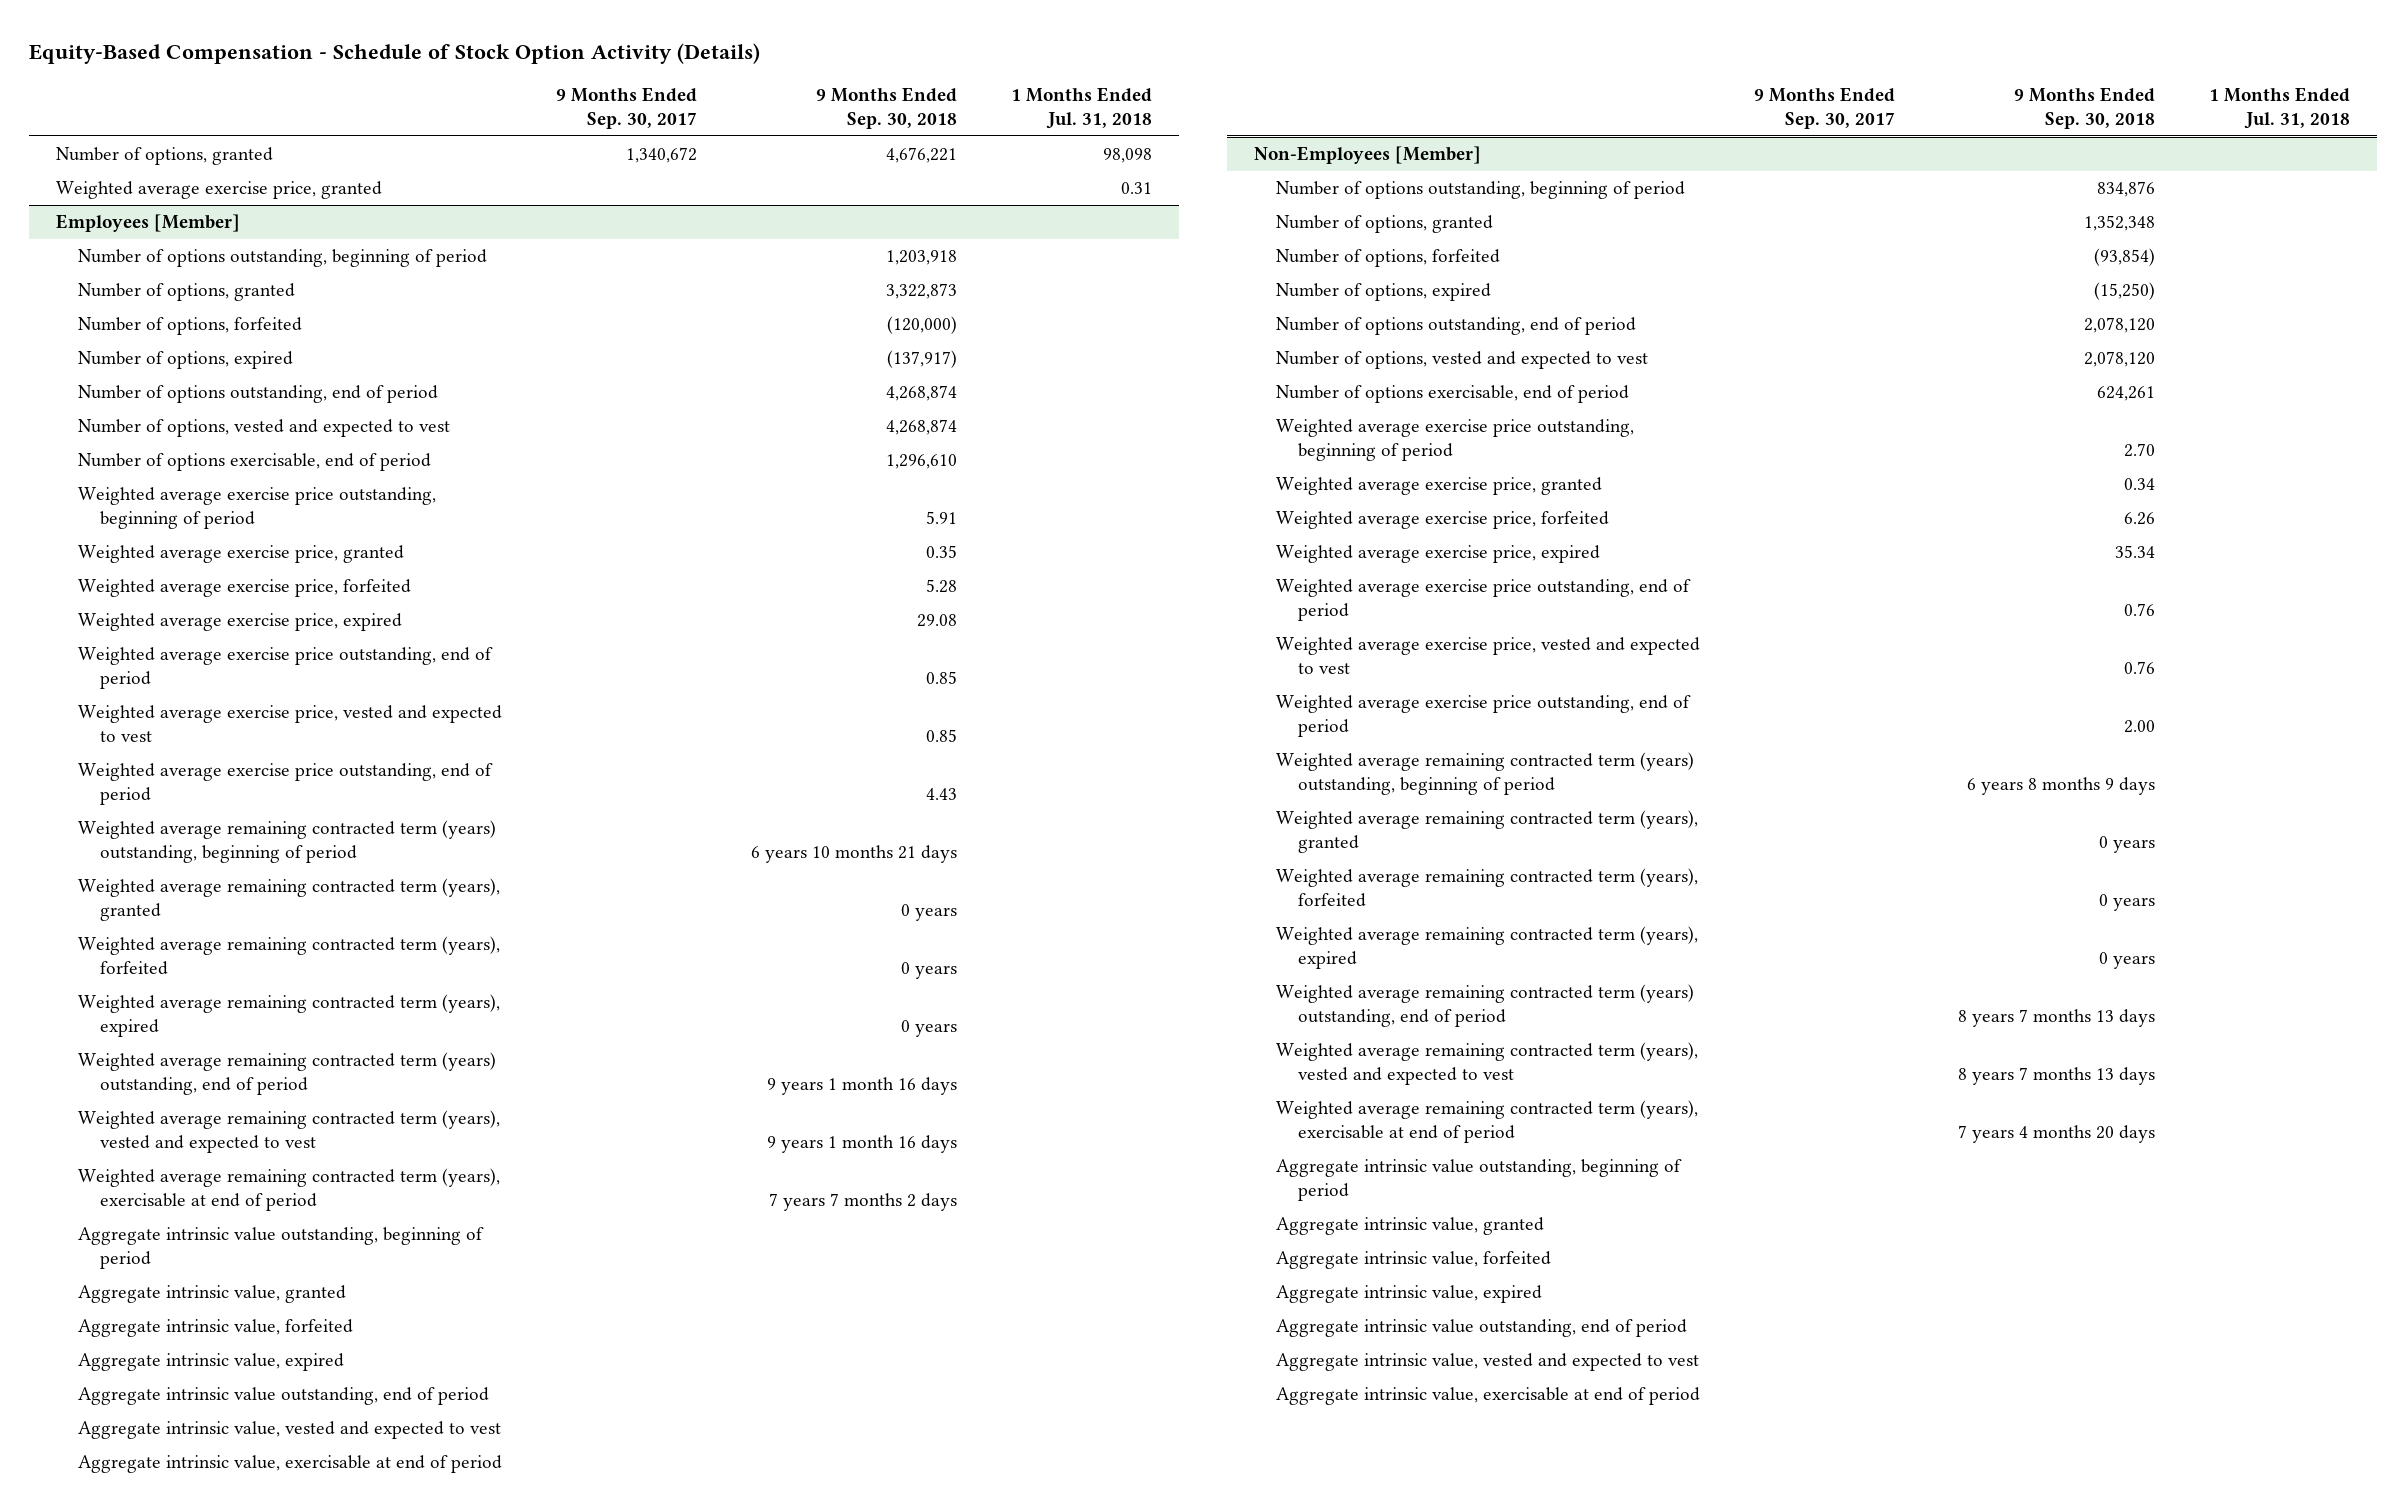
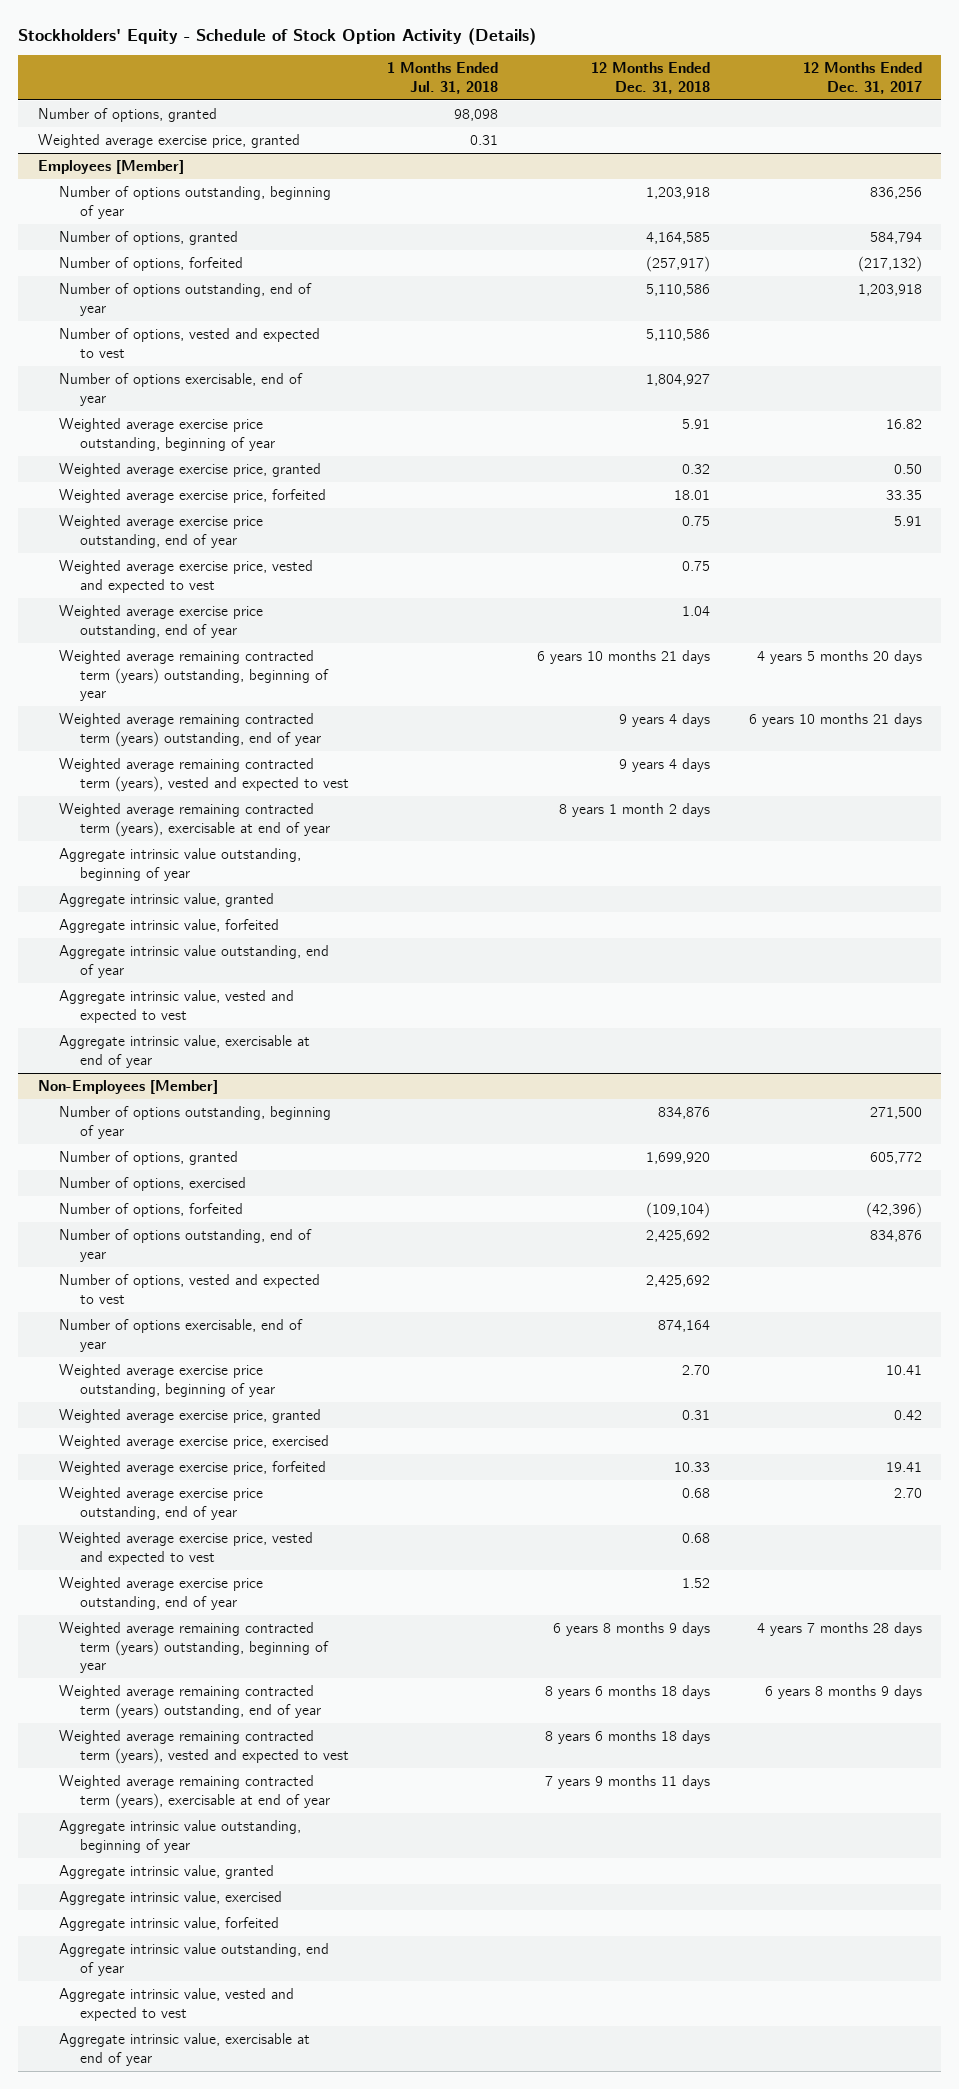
[29,43,761,65] Equity-Based Compensation - Schedule of Stock Option Activity (Details) -> [18,27,537,45] Stockholders' Equity - Schedule of Stock Option Activity (Details)
[556,87,698,130] 9 Months Ended Sep. 30, 2017 -> none
[816,87,958,130] 9 Months Ended Sep. 30, 2018 -> none
none -> [591,62,711,94] 12 Months Ended Dec. 31, 2018
none -> [802,62,922,94] 12 Months Ended Dec. 31, 2017
[78,249,488,268] Number of options outstanding, beginning of period -> [58,186,331,219] Number of options outstanding, beginning of year
[78,351,294,370] Number of options, expired -> none
[78,385,439,404] Number of options outstanding, end of period -> [58,283,312,316] Number of options outstanding, end of year
[78,453,432,472] Number of options exercisable, end of period -> [58,373,303,406] Number of options exercisable, end of year
[78,487,437,529] Weighted average exercise price outstanding, beginning of period -> [58,418,275,451] Weighted average exercise price outstanding, beginning of year
[78,613,403,632] Weighted average exercise price, expired -> none
[78,647,494,689] Weighted average exercise price outstanding, end of period -> [58,515,263,548] Weighted average exercise price outstanding, end of year
[78,878,501,921] Weighted average remaining contracted term (years), granted -> none
[78,936,501,975] Weighted average remaining contracted term (years), forfeited -> none
[78,994,501,1037] Weighted average remaining contracted term (years), expired -> none
[78,763,494,805] Weighted average exercise price outstanding, end of period -> [58,605,263,638] Weighted average exercise price outstanding, end of year
[78,820,497,863] Weighted average remaining contracted term (years) outstanding, beginning of period -> [58,650,329,701] Weighted average remaining contracted term (years) outstanding, beginning of year
[78,1052,497,1095] Weighted average remaining contracted term (years) outstanding, end of period -> [58,713,321,747] Weighted average remaining contracted term (years) outstanding, end of year
[78,1168,501,1211] Weighted average remaining contracted term (years), exercisable at end of period -> [58,803,330,837] Weighted average remaining contracted term (years), exercisable at end of year
[78,1227,485,1269] Aggregate intrinsic value outstanding, beginning of period -> [58,848,301,881] Aggregate intrinsic value outstanding, beginning of year
[78,1353,345,1372] Aggregate intrinsic value, expired -> none
[78,1387,490,1406] Aggregate intrinsic value outstanding, end of period -> [58,945,329,978] Aggregate intrinsic value outstanding, end of year
[78,1455,503,1474] Aggregate intrinsic value, exercisable at end of period -> [58,1035,310,1068] Aggregate intrinsic value, exercisable at end of year
[1276,181,1686,200] Number of options outstanding, beginning of period -> [58,1106,331,1139] Number of options outstanding, beginning of year
none -> [58,1177,246,1192] Number of options, exercised
[1276,283,1492,302] Number of options, expired -> none
[1276,317,1637,336] Number of options outstanding, end of period -> [58,1229,312,1262] Number of options outstanding, end of year
[1276,385,1630,404] Number of options exercisable, end of period -> [58,1319,303,1352] Number of options exercisable, end of year
[1276,419,1635,461] Weighted average exercise price outstanding, beginning of period -> [58,1364,275,1397] Weighted average exercise price outstanding, beginning of year
none -> [58,1435,329,1450] Weighted average exercise price, exercised
[1276,545,1601,564] Weighted average exercise price, expired -> none
[1276,579,1692,621] Weighted average exercise price outstanding, end of period -> [58,1487,263,1520] Weighted average exercise price outstanding, end of year
[1276,810,1699,853] Weighted average remaining contracted term (years), granted -> none
[1276,868,1699,907] Weighted average remaining contracted term (years), forfeited -> none
[1276,926,1699,969] Weighted average remaining contracted term (years), expired -> none
[1276,695,1692,737] Weighted average exercise price outstanding, end of period -> [58,1577,263,1610] Weighted average exercise price outstanding, end of year
[1276,752,1695,795] Weighted average remaining contracted term (years) outstanding, beginning of period -> [58,1622,329,1673] Weighted average remaining contracted term (years) outstanding, beginning of year
[1276,984,1695,1027] Weighted average remaining contracted term (years) outstanding, end of period -> [58,1685,321,1719] Weighted average remaining contracted term (years) outstanding, end of year
[1276,1100,1699,1143] Weighted average remaining contracted term (years), exercisable at end of period -> [58,1775,330,1809] Weighted average remaining contracted term (years), exercisable at end of year
[1276,1159,1683,1201] Aggregate intrinsic value outstanding, beginning of period -> [58,1820,301,1853] Aggregate intrinsic value outstanding, beginning of year
none -> [58,1891,282,1906] Aggregate intrinsic value, exercised
[1276,1285,1543,1304] Aggregate intrinsic value, expired -> none
[1276,1319,1688,1338] Aggregate intrinsic value outstanding, end of period -> [58,1943,329,1976] Aggregate intrinsic value outstanding, end of year
[1276,1387,1701,1406] Aggregate intrinsic value, exercisable at end of period -> [58,2033,310,2066] Aggregate intrinsic value, exercisable at end of year

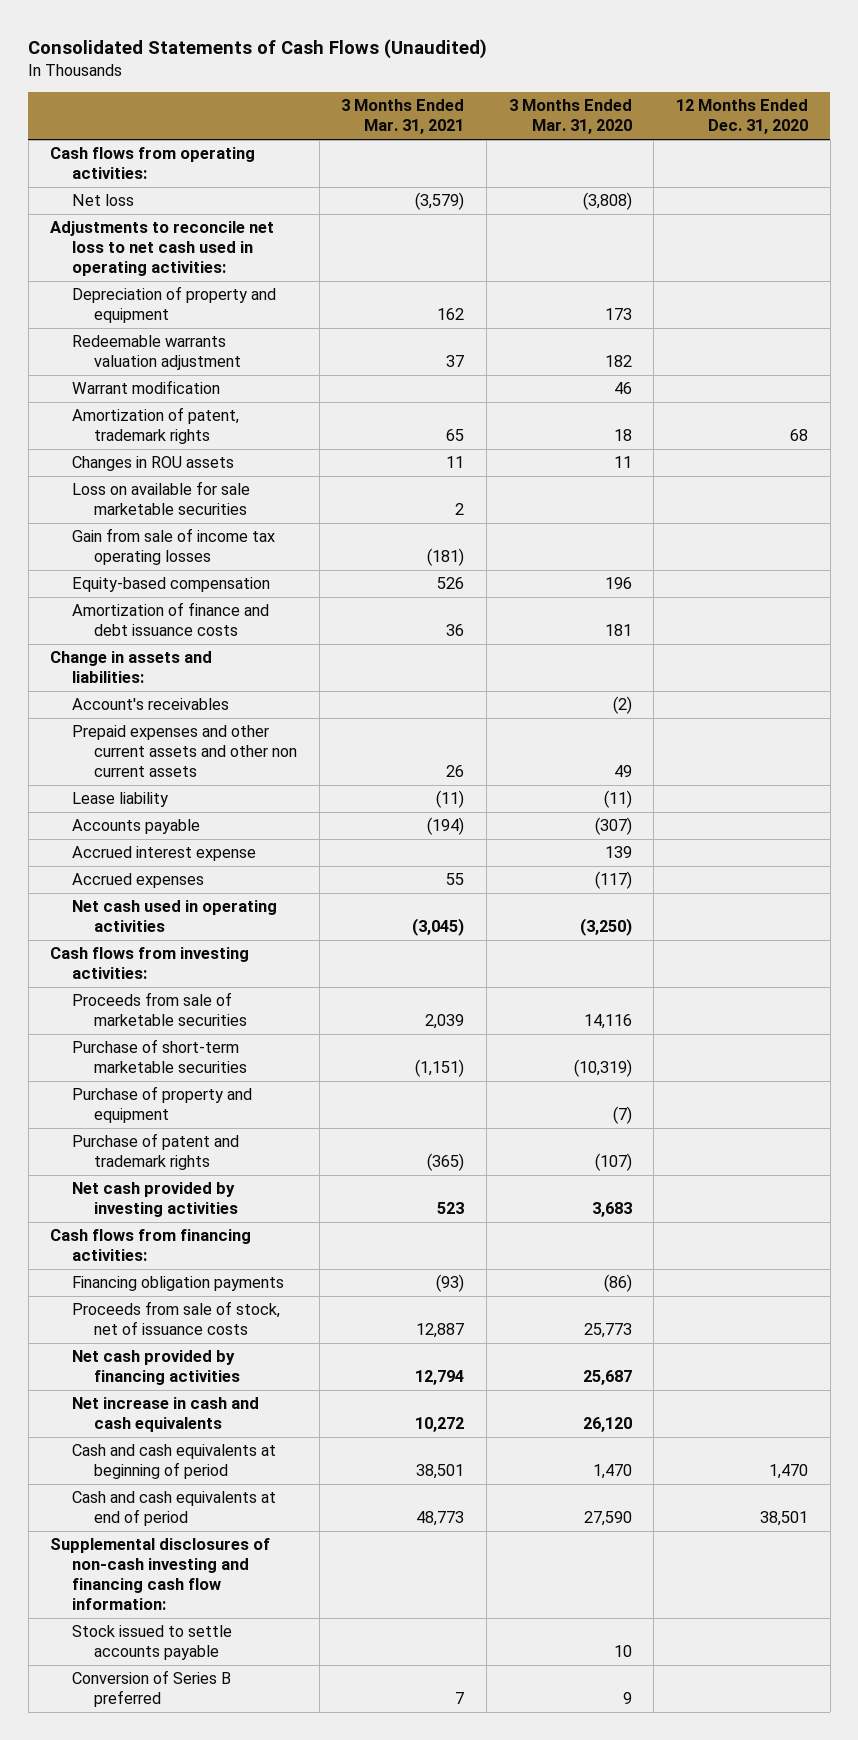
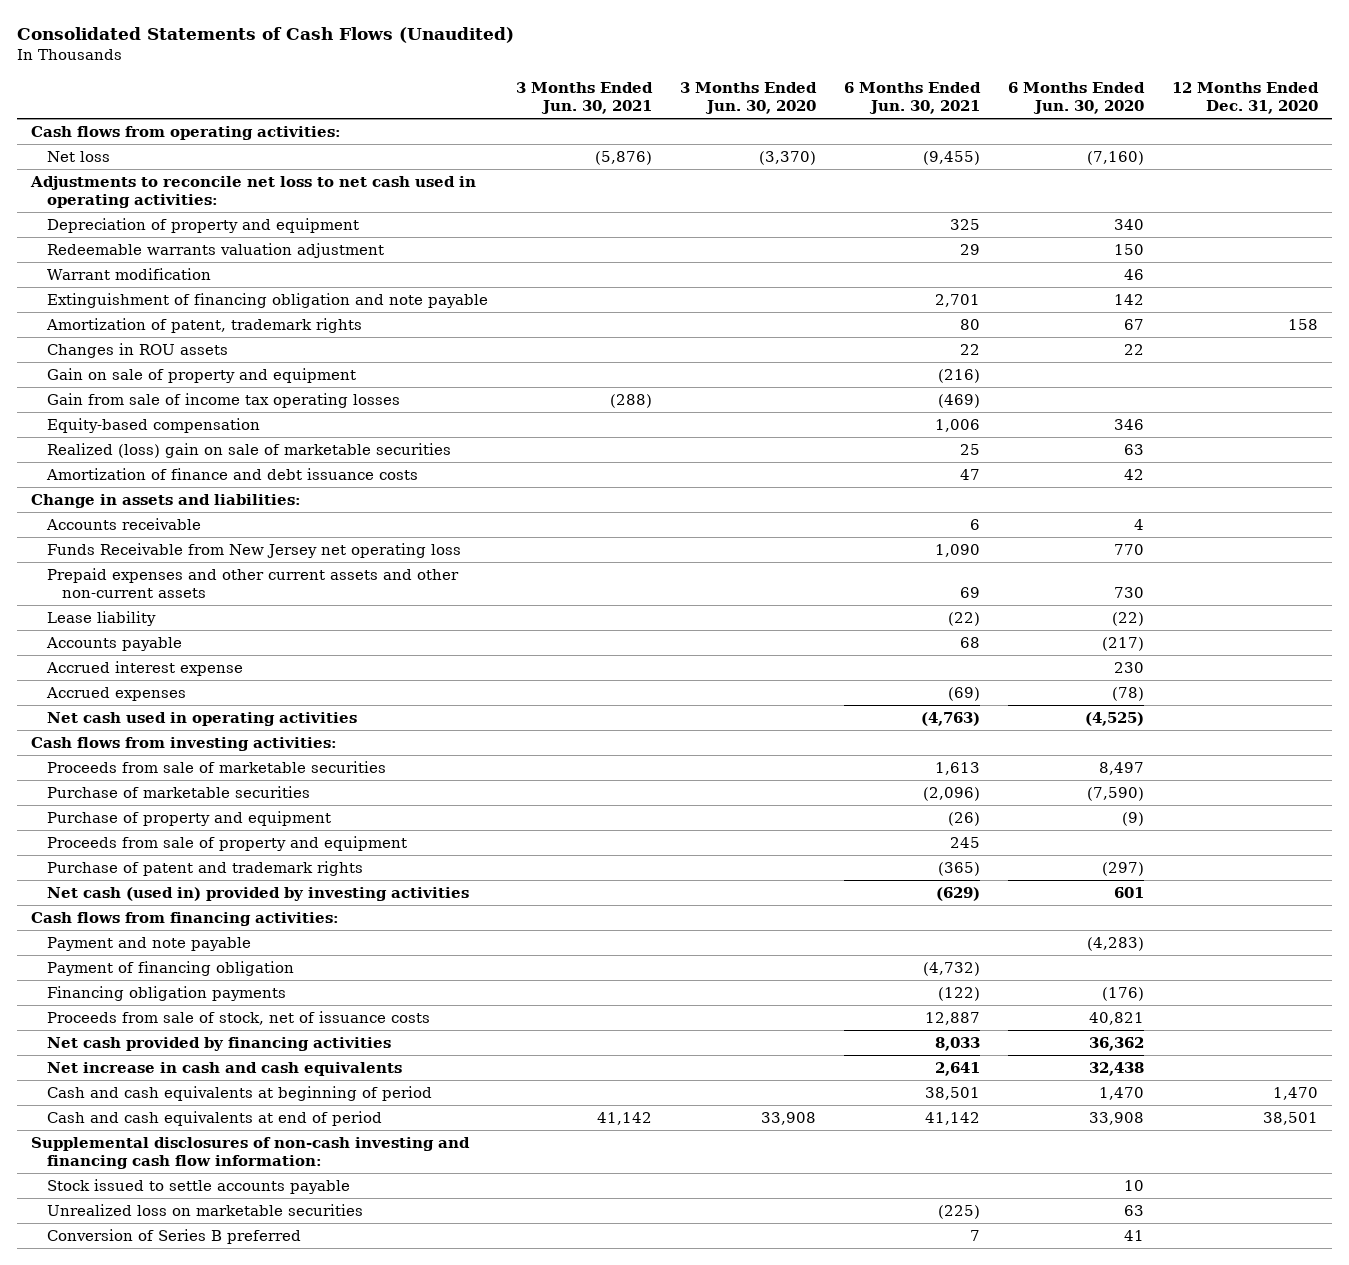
[341,99,465,135] 3 Months Ended Mar. 31, 2021 -> none
[508,99,632,135] 3 Months Ended Mar. 31, 2020 -> none
none -> [515,81,653,115] 3 Months Ended Jun. 30, 2021
none -> [679,81,817,115] 3 Months Ended Jun. 30, 2020
none -> [843,81,981,115] 6 Months Ended Jun. 30, 2021
none -> [1007,81,1145,115] 6 Months Ended Jun. 30, 2020
none -> [46,293,488,309] Extinguishment of financing obligation and note payable
[789,429,808,442] 68 -> [1287,319,1318,331] 158
[72,481,251,516] Loss on available for sale marketable securities -> none
none -> [46,368,356,384] Gain on sale of property and equipment
none -> [46,443,451,459] Realized (loss) gain on sale of marketable securities
[72,698,230,711] Account's receivables -> [45,518,201,531] Accounts receivable
none -> [46,543,461,559] Funds Receivable from New Jersey net operating loss
[72,725,298,778] Prepaid expenses and other current assets and other non current assets -> [46,568,459,599] Prepaid expenses and other current assets and other non-current assets
[72,1039,248,1074] Purchase of short-term marketable securities -> [46,786,310,799] Purchase of marketable securities
none -> [46,836,407,852] Proceeds from sale of property and equipment
[72,1182,239,1218] Net cash provided by investing activities -> [46,887,469,902] Net cash (used in) provided by investing activities
none -> [46,937,251,952] Payment and note payable
none -> [46,961,294,977] Payment of financing obligation
none -> [46,1204,363,1217] Unrealized loss on marketable securities

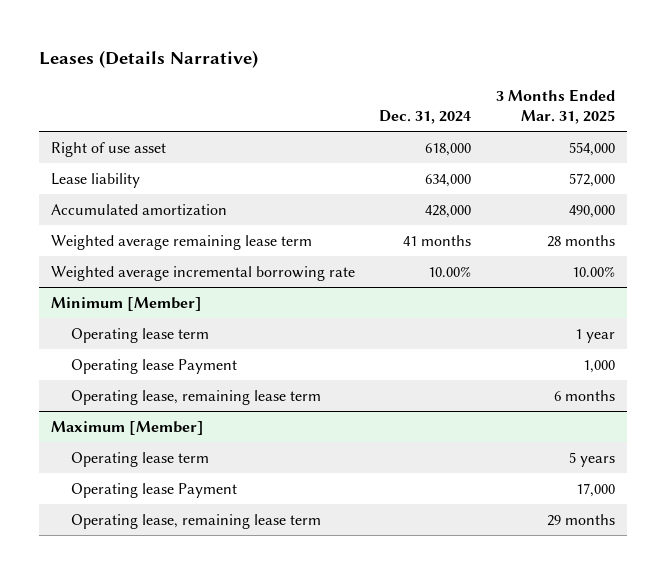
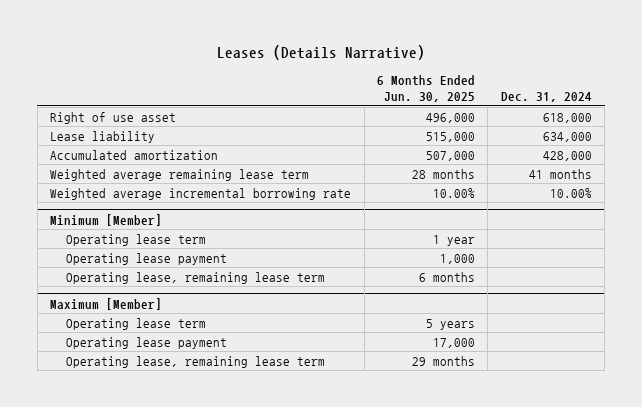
[495,88,615,124] 3 Months Ended Mar. 31, 2025 -> none
none -> [376,75,475,102] 6 Months Ended Jun. 30, 2025
[70,358,237,374] Operating lease Payment -> [65,252,227,265] Operating lease payment
[70,482,237,498] Operating lease Payment -> [65,336,227,349] Operating lease payment

